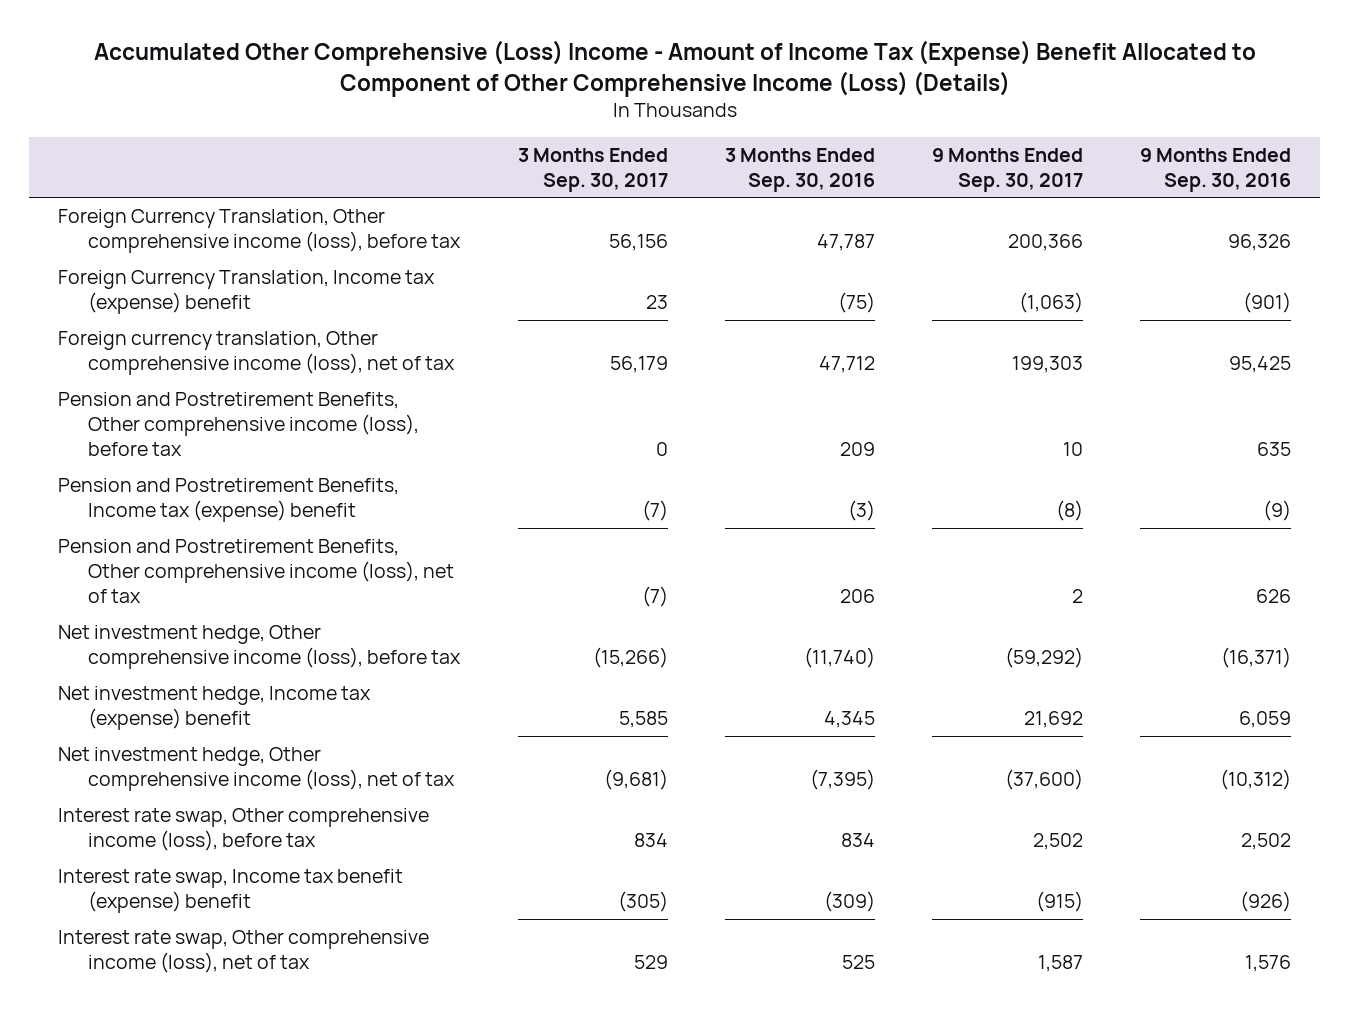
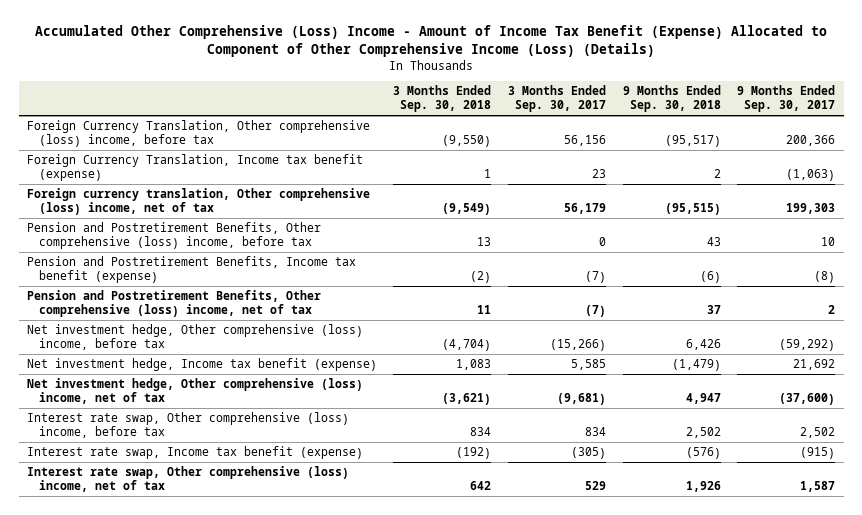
[93,39,1256,97] Accumulated Other Comprehensive (Loss) Income - Amount of Income Tax (Expense) Benefit Allocated to Component of Other Comprehensive Income (Loss) (Details) -> [35,25,828,58] Accumulated Other Comprehensive (Loss) Income - Amount of Income Tax Benefit (Expense) Allocated to Component of Other Comprehensive Income (Loss) (Details)
[724,147,875,192] 3 Months Ended Sep. 30, 2016 -> none
[1140,147,1292,192] 9 Months Ended Sep. 30, 2016 -> none
none -> [393,85,492,113] 3 Months Ended Sep. 30, 2018
none -> [622,85,721,113] 9 Months Ended Sep. 30, 2018
[58,208,462,254] Foreign Currency Translation, Other comprehensive income (loss), before tax -> [26,120,370,147] Foreign Currency Translation, Other comprehensive (loss) income, before tax
[58,269,436,315] Foreign Currency Translation, Income tax (expense) benefit -> [26,154,363,181] Foreign Currency Translation, Income tax benefit (expense)
[58,330,456,376] Foreign currency translation, Other comprehensive income (loss), net of tax -> [26,188,370,215] Foreign currency translation, Other comprehensive (loss) income, net of tax
[58,391,420,457] Pension and Postretirement Benefits, Other comprehensive income (loss), before tax -> [26,222,321,249] Pension and Postretirement Benefits, Other comprehensive (loss) income, before tax
[58,477,400,523] Pension and Postretirement Benefits, Income tax (expense) benefit -> [26,256,356,283] Pension and Postretirement Benefits, Income tax benefit (expense)
[58,538,455,604] Pension and Postretirement Benefits, Other comprehensive income (loss), net of tax -> [26,290,321,317] Pension and Postretirement Benefits, Other comprehensive (loss) income, net of tax
[58,624,462,670] Net investment hedge, Other comprehensive income (loss), before tax -> [26,324,363,350] Net investment hedge, Other comprehensive (loss) income, before tax
[58,685,372,731] Net investment hedge, Income tax (expense) benefit -> [26,358,377,372] Net investment hedge, Income tax benefit (expense)
[58,746,456,792] Net investment hedge, Other comprehensive income (loss), net of tax -> [26,378,363,404] Net investment hedge, Other comprehensive (loss) income, net of tax
[58,807,430,852] Interest rate swap, Other comprehensive income (loss), before tax -> [26,412,349,438] Interest rate swap, Other comprehensive (loss) income, before tax
[58,868,404,914] Interest rate swap, Income tax benefit (expense) benefit -> [26,446,363,460] Interest rate swap, Income tax benefit (expense)
[58,929,430,974] Interest rate swap, Other comprehensive income (loss), net of tax -> [26,466,349,492] Interest rate swap, Other comprehensive (loss) income, net of tax

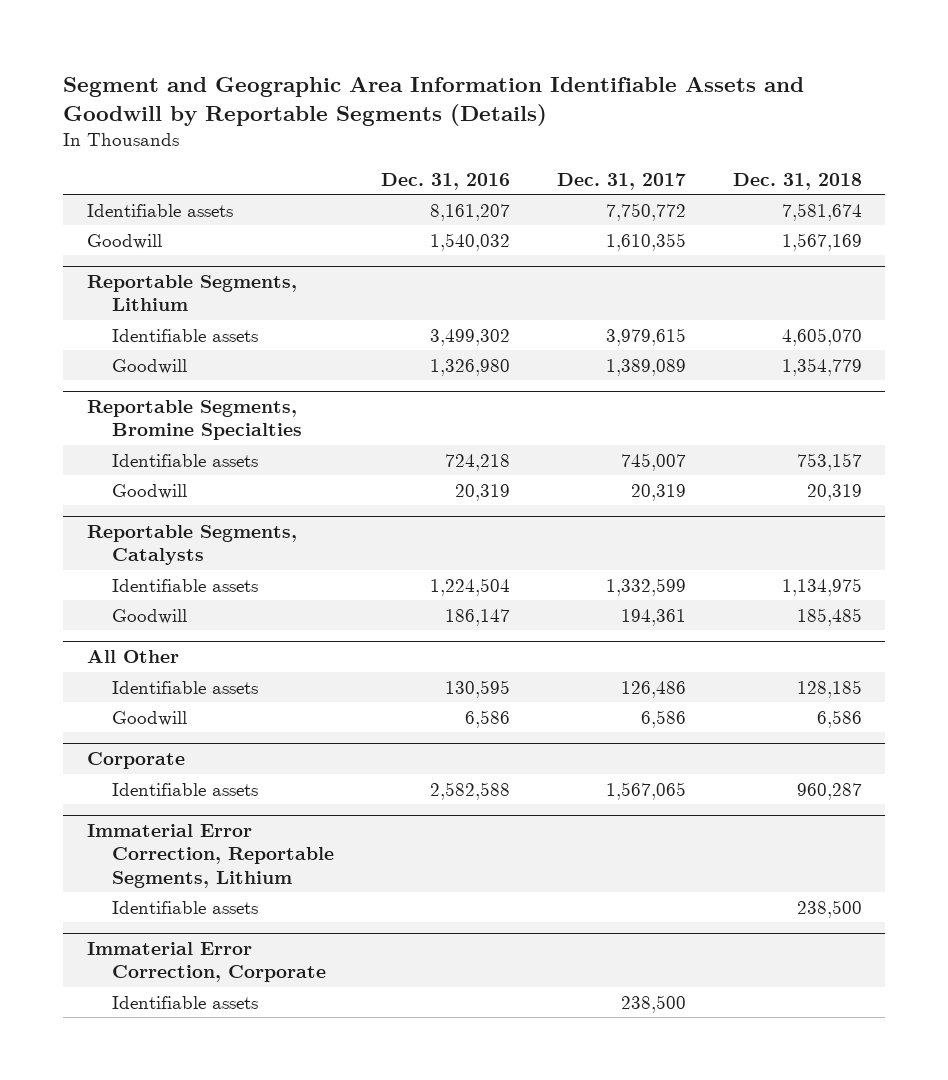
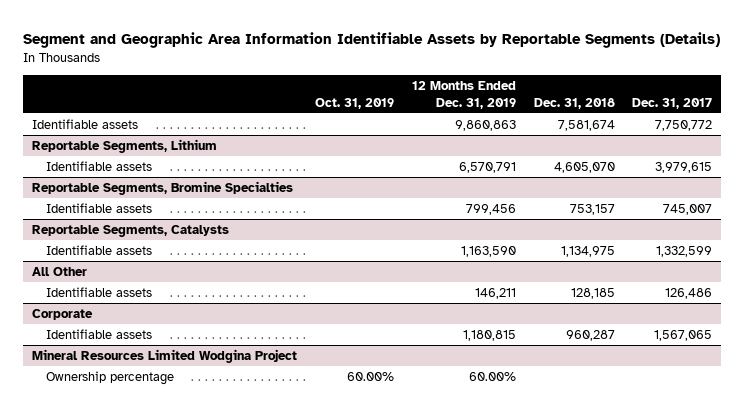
[63,76,805,126] Segment and Geographic Area Information Identifiable Assets and Goodwill by Reportable Segments (Details) -> [23,31,721,48] Segment and Geographic Area Information Identifiable Assets by Reportable Segments (Details)
[380,172,510,190] Dec. 31, 2016 -> none
none -> [314,97,394,109] Oct. 31, 2019
none -> [411,80,516,109] 12 Months Ended Dec. 31, 2019
[86,233,162,249] Goodwill -> none
[111,358,187,374] Goodwill -> none
[111,483,187,499] Goodwill -> none
[111,608,187,624] Goodwill -> none
[111,710,187,726] Goodwill -> none
[86,824,334,888] Immaterial Error Correction, Reportable Segments, Lithium -> none
[111,900,258,914] Identifiable assets -> none
[86,942,326,983] Immaterial Error Correction, Corporate -> none
[111,995,258,1009] Identifiable assets -> none
none -> [32,349,298,364] Mineral Resources Limited Wodgina Project
none -> [45,371,174,386] Ownership percentage

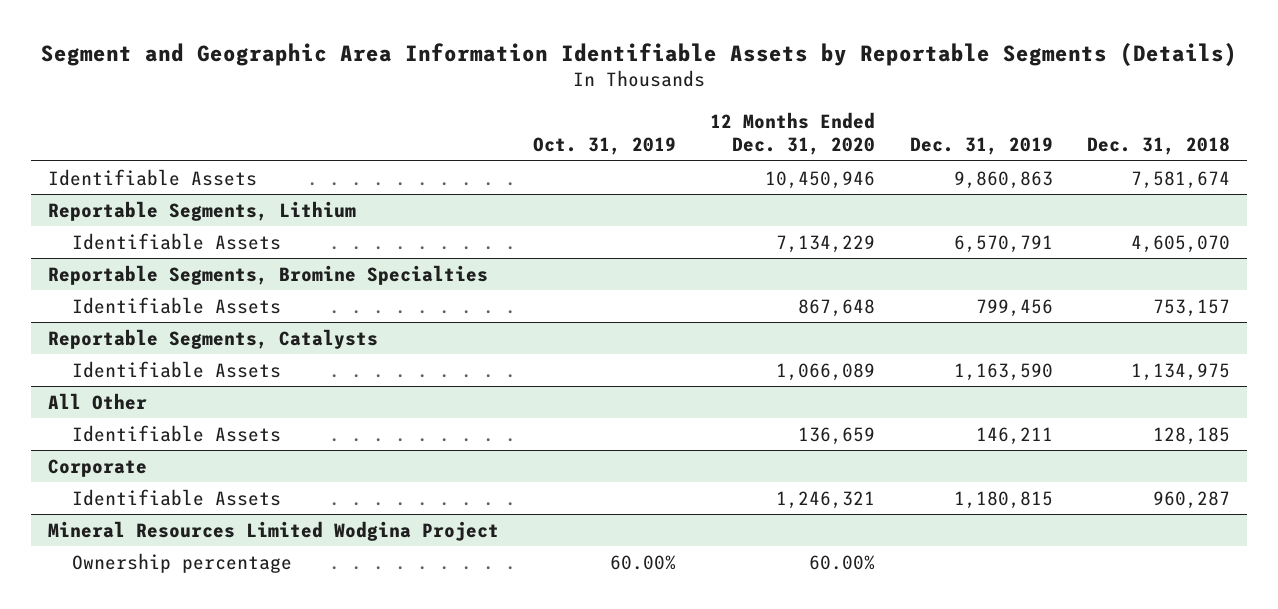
[411,80,516,109] 12 Months Ended Dec. 31, 2019 -> none
[632,97,713,109] Dec. 31, 2017 -> none
none -> [710,112,876,156] 12 Months Ended Dec. 31, 2020
none -> [909,137,1053,156] Dec. 31, 2019
[32,119,139,130] Identifiable assets -> [48,168,258,186] Identifiable Assets
[45,161,152,172] Identifiable assets -> [72,232,282,250] Identifiable Assets
[45,203,152,214] Identifiable assets -> [72,296,282,314] Identifiable Assets
[45,245,152,256] Identifiable assets -> [72,360,282,378] Identifiable Assets
[45,287,152,298] Identifiable assets -> [72,424,282,442] Identifiable Assets
[45,329,152,340] Identifiable assets -> [72,488,282,506] Identifiable Assets

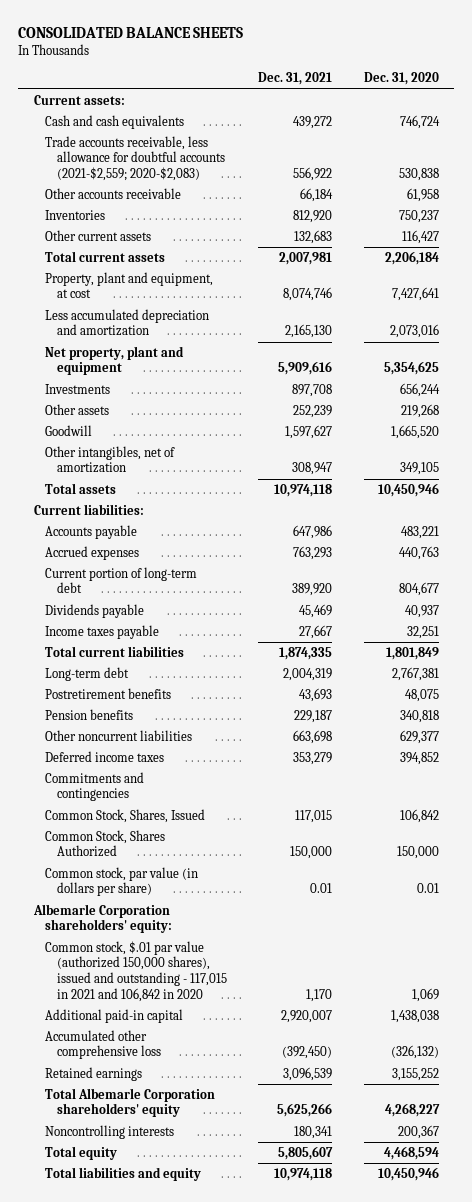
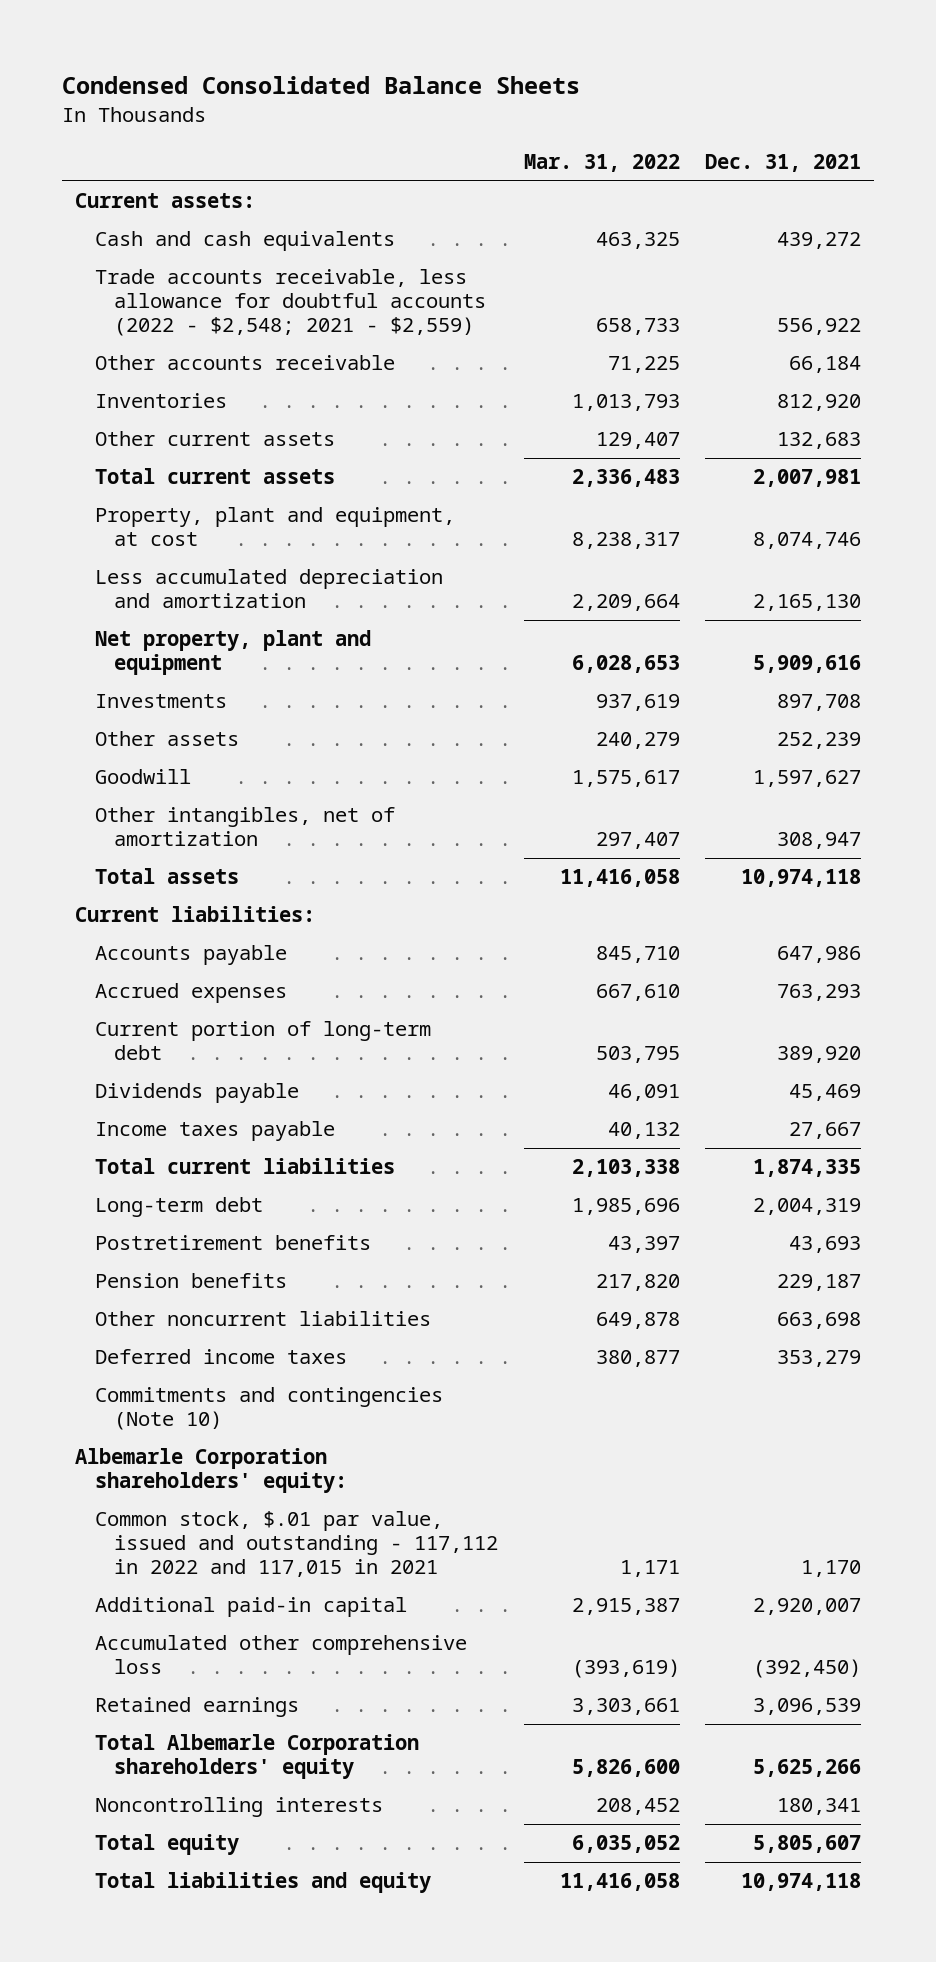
[18,26,244,38] CONSOLIDATED BALANCE SHEETS -> [62,76,581,95] Condensed Consolidated Balance Sheets
[363,72,439,86] Dec. 31, 2020 -> none
none -> [523,154,680,173] Mar. 31, 2022
[45,135,225,182] Trade accounts receivable, less allowance for doubtful accounts (2021-$2,559; 2020-$2,083) -> [94,269,487,337] Trade accounts receivable, less allowance for doubtful accounts (2022 - $2,548; 2021 - $2,559)
[45,808,206,823] Common Stock, Shares, Issued -> none
[45,829,166,858] Common Stock, Shares Authorized -> none
[45,866,199,897] Common stock, par value (in dollars per share) -> none
[45,771,145,802] Commitments and contingencies -> [94,1387,443,1431] Commitments and contingencies (Note 10)
[45,940,227,1002] Common stock, $.01 par value (authorized 150,000 shares), issued and outstanding - 117,015 in 2021 and 106,842 in 2020 -> [94,1511,499,1578] Common stock, $.01 par value, issued and outstanding - 117,112 in 2022 and 117,015 in 2021

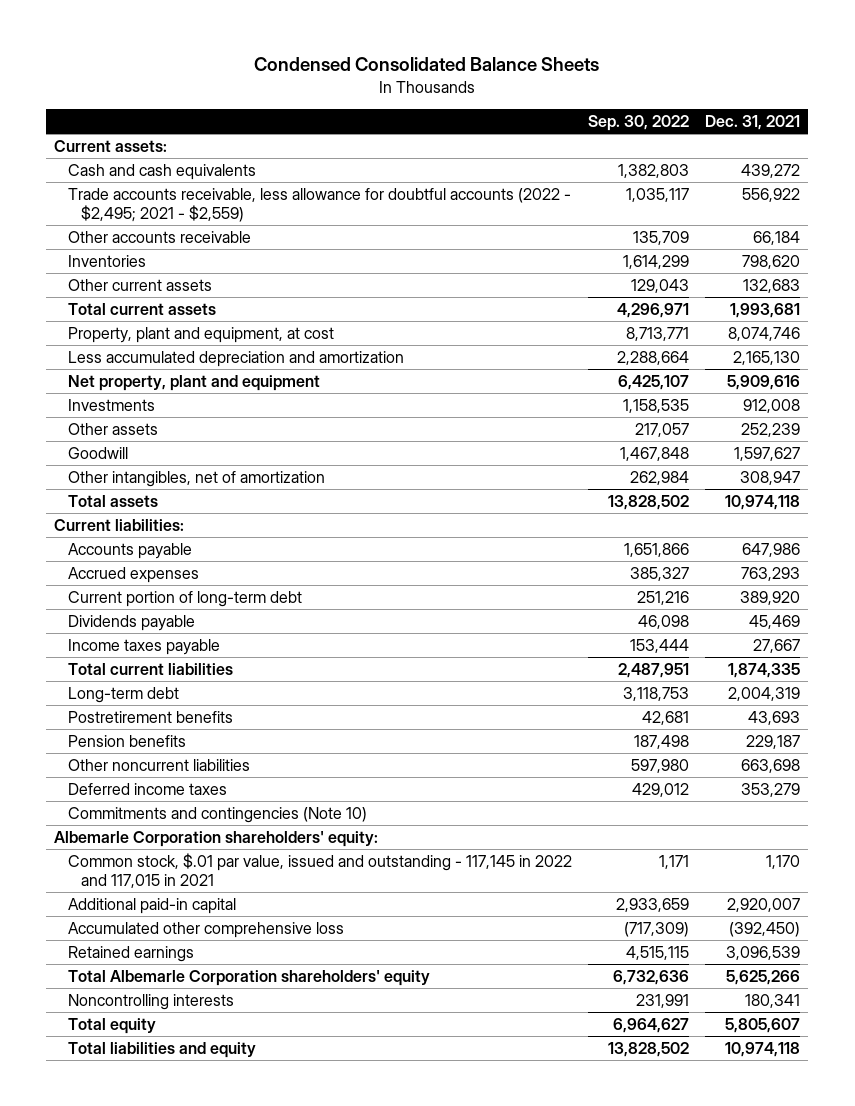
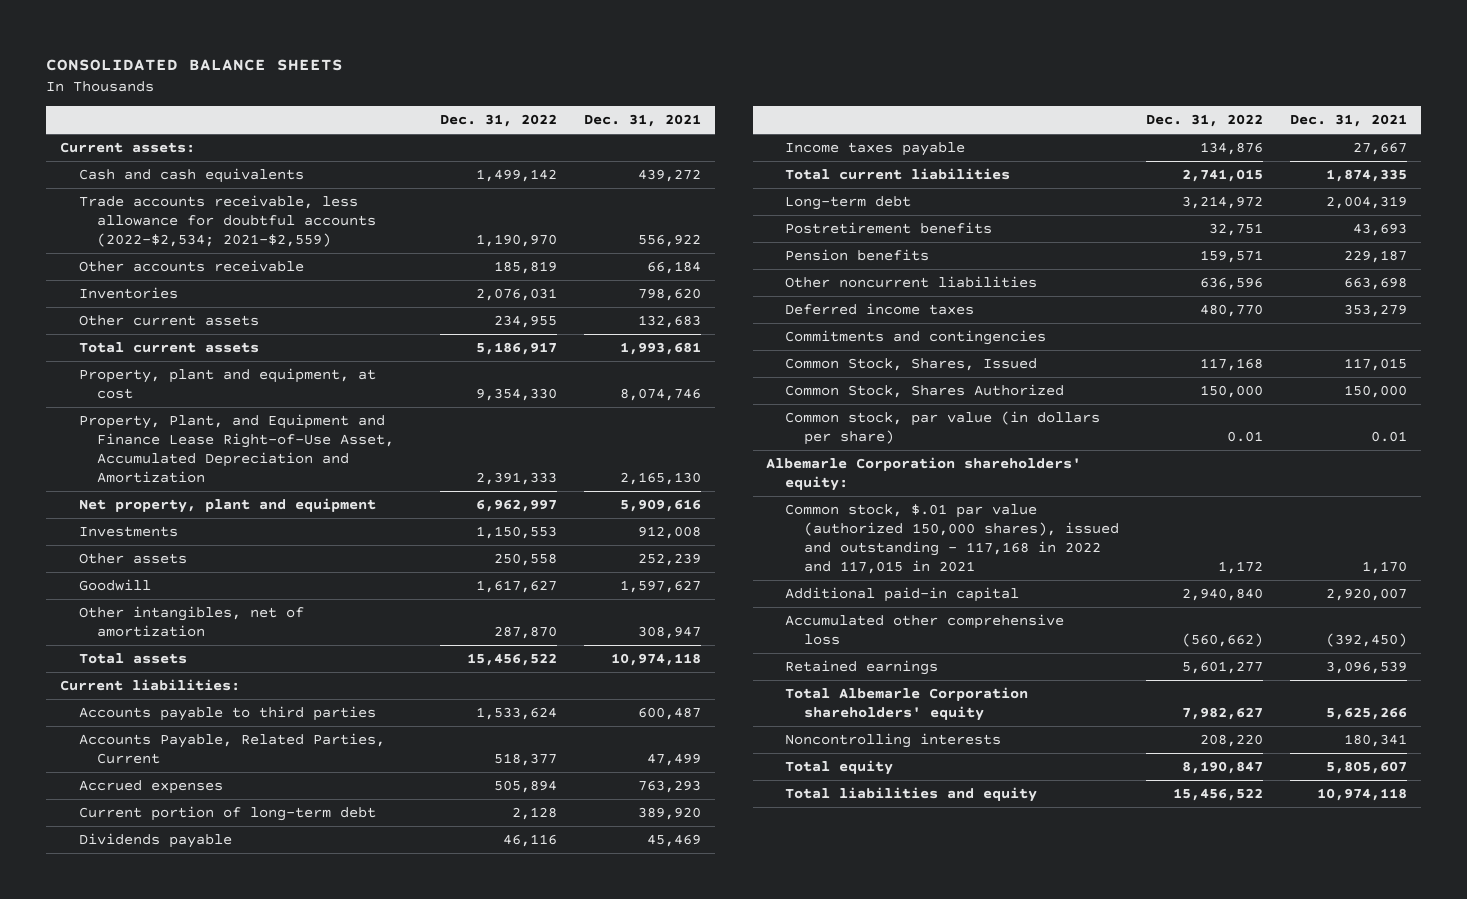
[254,57,600,72] Condensed Consolidated Balance Sheets -> [46,59,344,72] CONSOLIDATED BALANCE SHEETS
[587,115,689,132] Sep. 30, 2022 -> none
none -> [439,114,557,128] Dec. 31, 2022
[67,188,571,222] Trade accounts receivable, less allowance for doubtful accounts (2022 - $2,495; 2021 - $2,559) -> [78,195,377,247] Trade accounts receivable, less allowance for doubtful accounts (2022-$2,534; 2021-$2,559)
[67,351,404,368] Less accumulated depreciation and amortization -> [78,414,395,483] Property, Plant, and Equipment and Finance Lease Right-of-Use Asset, Accumulated Depreciation and Amortization
[67,543,192,560] Accounts payable -> [78,706,376,722] Accounts payable to third parties
[742,543,801,558] 647,986 -> [637,707,701,721] 600,487
none -> [78,733,385,765] Accounts Payable, Related Parties, Current
[67,807,367,824] Commitments and contingencies (Note 10) -> [785,330,1047,346] Commitments and contingencies
none -> [785,358,1038,372] Common Stock, Shares, Issued
none -> [785,384,1065,399] Common Stock, Shares Authorized
none -> [785,411,1101,446] Common stock, par value (in dollars per share)
[67,853,572,888] Common stock, $.01 par value, issued and outstanding - 117,145 in 2022 and 117,015 in 2021 -> [785,504,1119,574] Common stock, $.01 par value (authorized 150,000 shares), issued and outstanding - 117,168 in 2022 and 117,015 in 2021

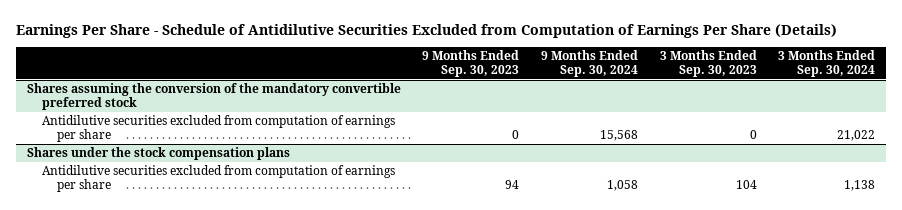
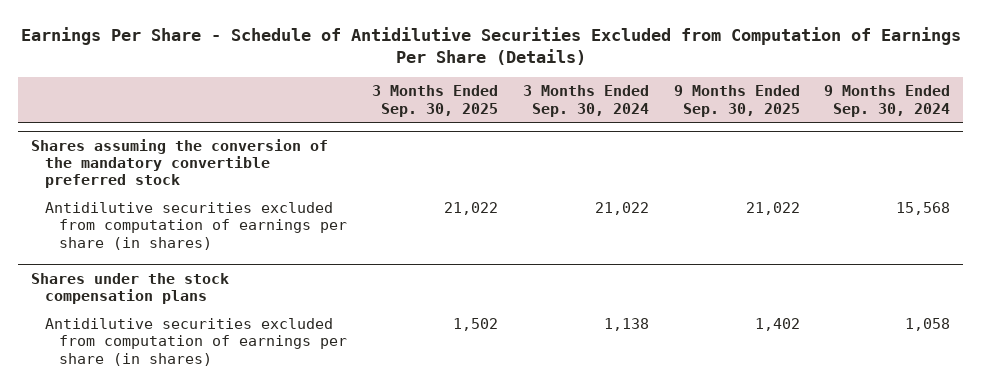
[422,49,520,78] 9 Months Ended Sep. 30, 2023 -> none
[659,49,757,78] 3 Months Ended Sep. 30, 2023 -> none
none -> [371,85,498,117] 3 Months Ended Sep. 30, 2025
none -> [673,85,800,117] 9 Months Ended Sep. 30, 2025
[41,115,395,143] Antidilutive securities excluded from computation of earnings per share -> [44,202,347,250] Antidilutive securities excluded from computation of earnings per share (in shares)
[41,165,395,193] Antidilutive securities excluded from computation of earnings per share -> [44,318,347,366] Antidilutive securities excluded from computation of earnings per share (in shares)

